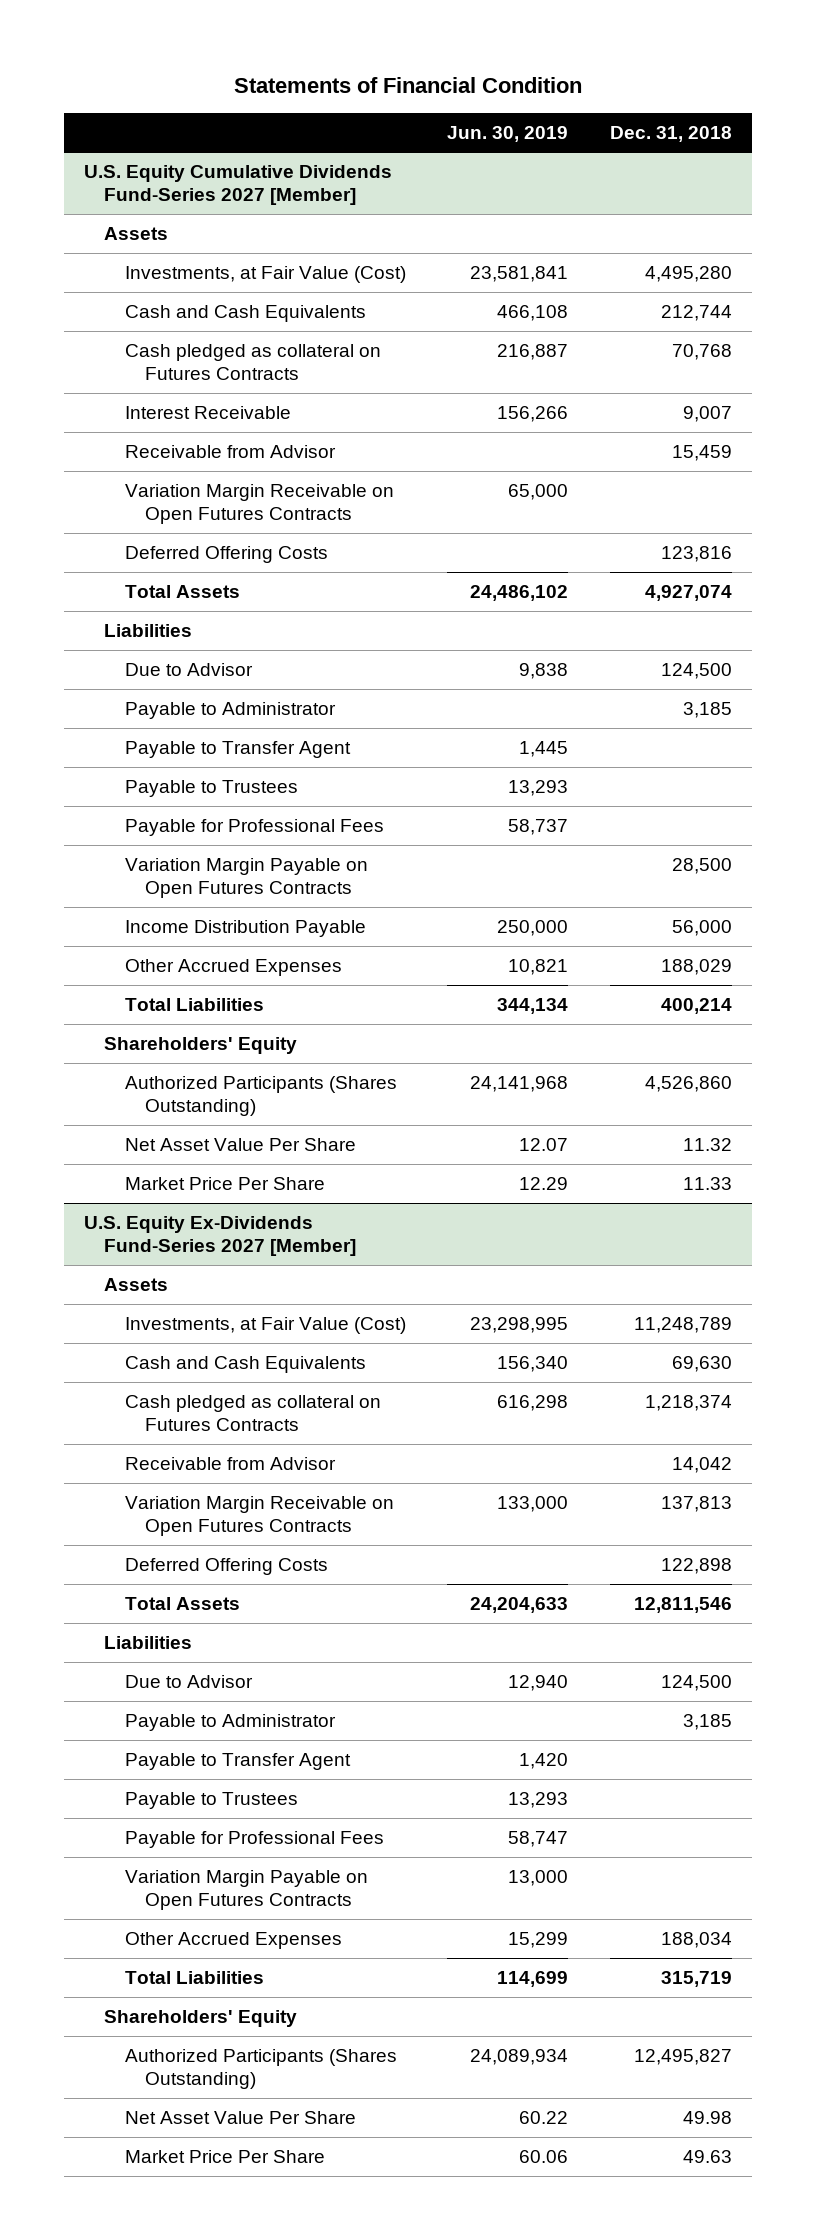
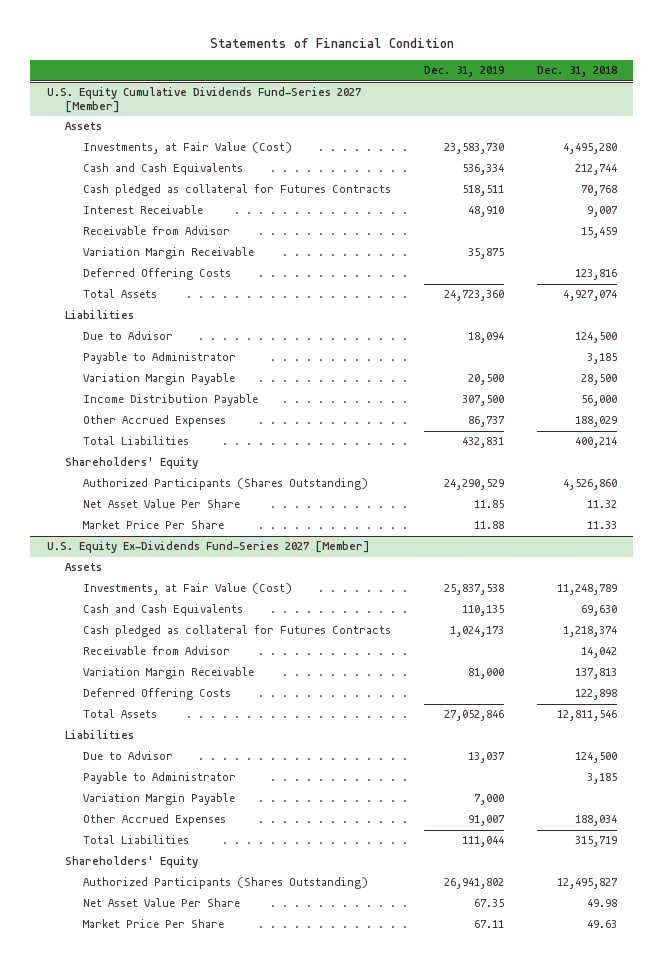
[447,125,569,142] Jun. 30, 2019 -> none
none -> [424,66,505,78] Dec. 31, 2019
[124,343,381,381] Cash pledged as collateral on Futures Contracts -> [83,184,392,197] Cash pledged as collateral for Futures Contracts
[124,483,394,525] Variation Margin Receivable on Open Futures Contracts -> [83,247,255,260] Variation Margin Receivable
[124,740,351,758] Payable to Transfer Agent -> none
[124,779,298,797] Payable to Trustees -> none
[124,818,384,836] Payable for Professional Fees -> none
[124,857,368,899] Variation Margin Payable on Open Futures Contracts -> [83,373,236,386] Variation Margin Payable
[124,1394,381,1432] Cash pledged as collateral on Futures Contracts -> [83,625,392,638] Cash pledged as collateral for Futures Contracts
[124,1495,394,1537] Variation Margin Receivable on Open Futures Contracts -> [83,667,255,680] Variation Margin Receivable
[124,1752,351,1770] Payable to Transfer Agent -> none
[124,1791,298,1809] Payable to Trustees -> none
[124,1830,384,1848] Payable for Professional Fees -> none
[124,1869,368,1911] Variation Margin Payable on Open Futures Contracts -> [83,793,236,806] Variation Margin Payable

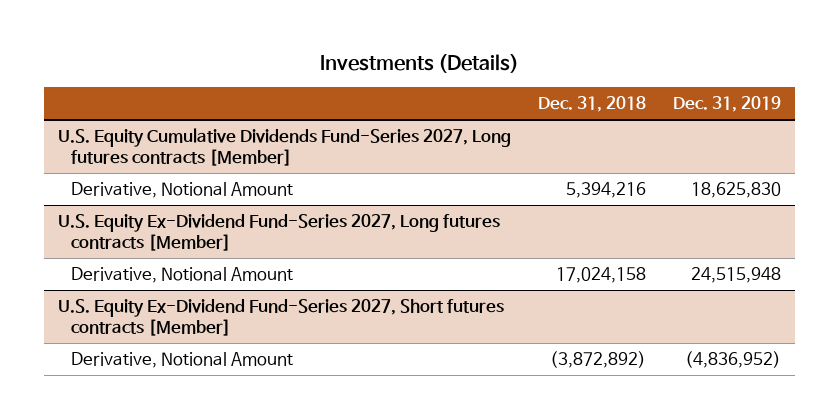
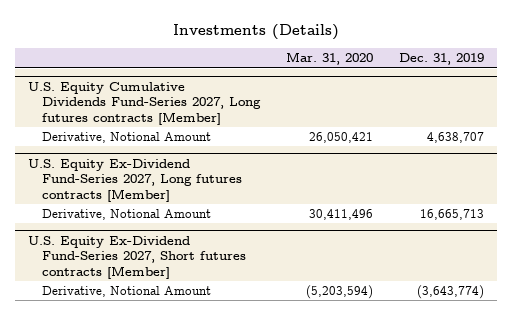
[538,96,647,113] Dec. 31, 2018 -> none
none -> [285,52,373,66] Mar. 31, 2020
[691,182,782,199] 18,625,830 -> [427,132,485,144] 4,638,707
[691,267,782,284] 24,515,948 -> [420,209,485,221] 16,665,713
[685,351,782,369] (4,836,952) -> [417,285,485,300] (3,643,774)

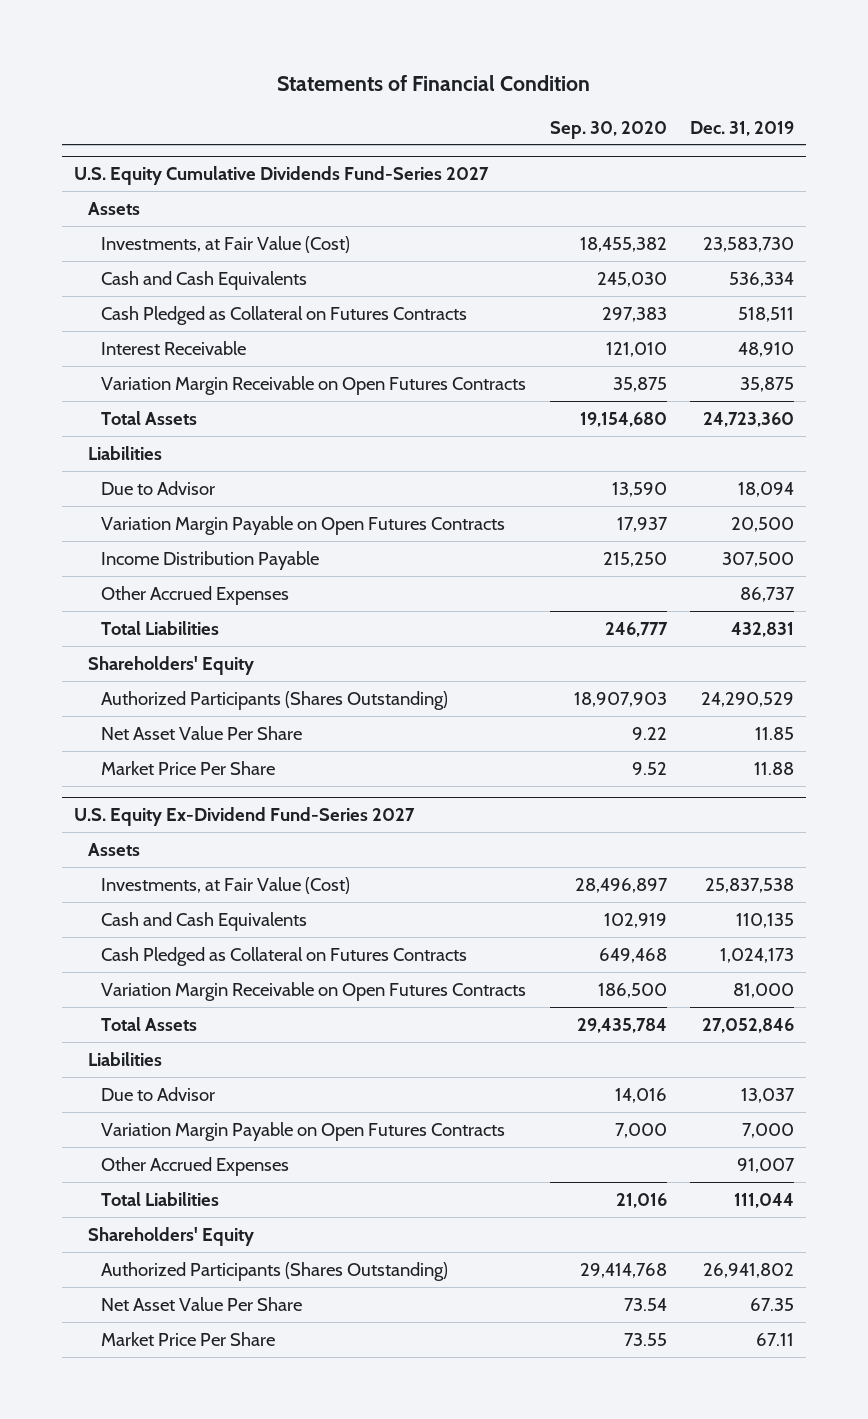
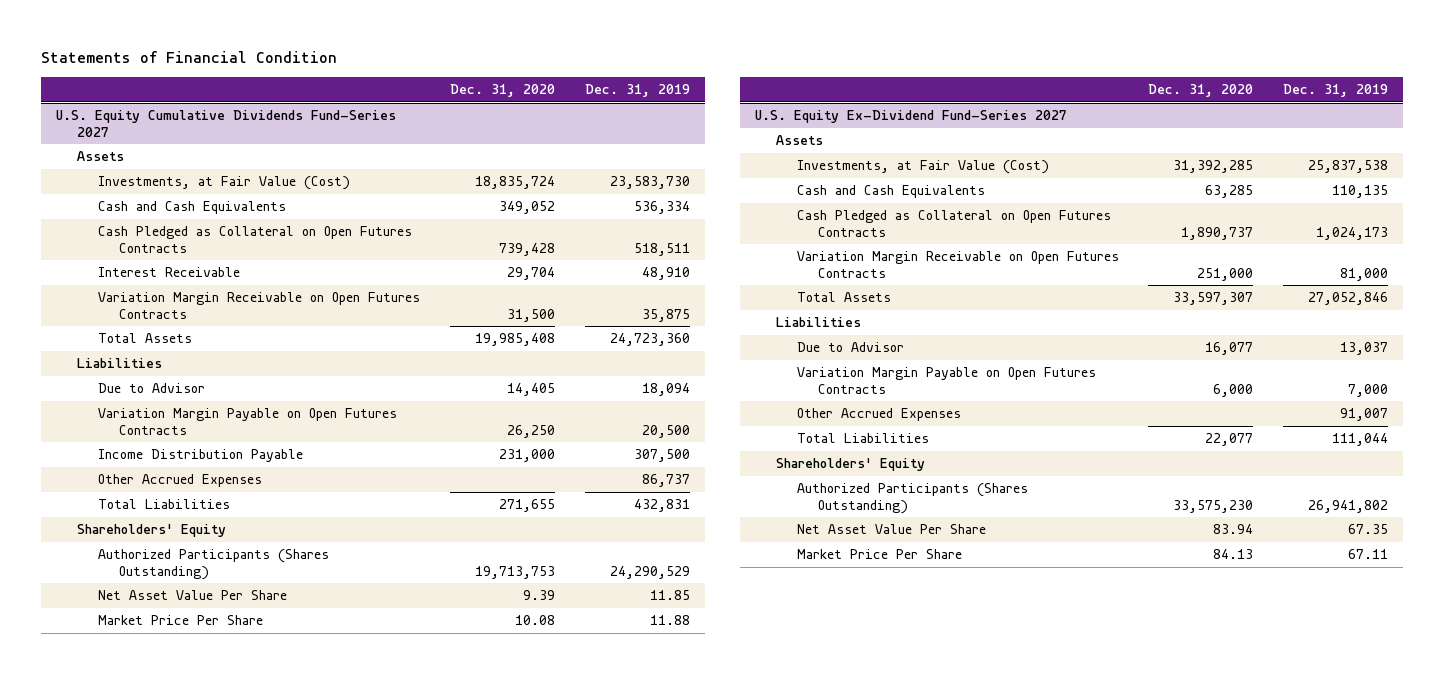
[549,120,667,139] Sep. 30, 2020 -> none
none -> [450,84,556,98] Dec. 31, 2020
[101,305,468,325] Cash Pledged as Collateral on Futures Contracts -> [98,226,413,253] Cash Pledged as Collateral on Open Futures Contracts
[101,946,468,966] Cash Pledged as Collateral on Futures Contracts -> [796,210,1111,237] Cash Pledged as Collateral on Open Futures Contracts

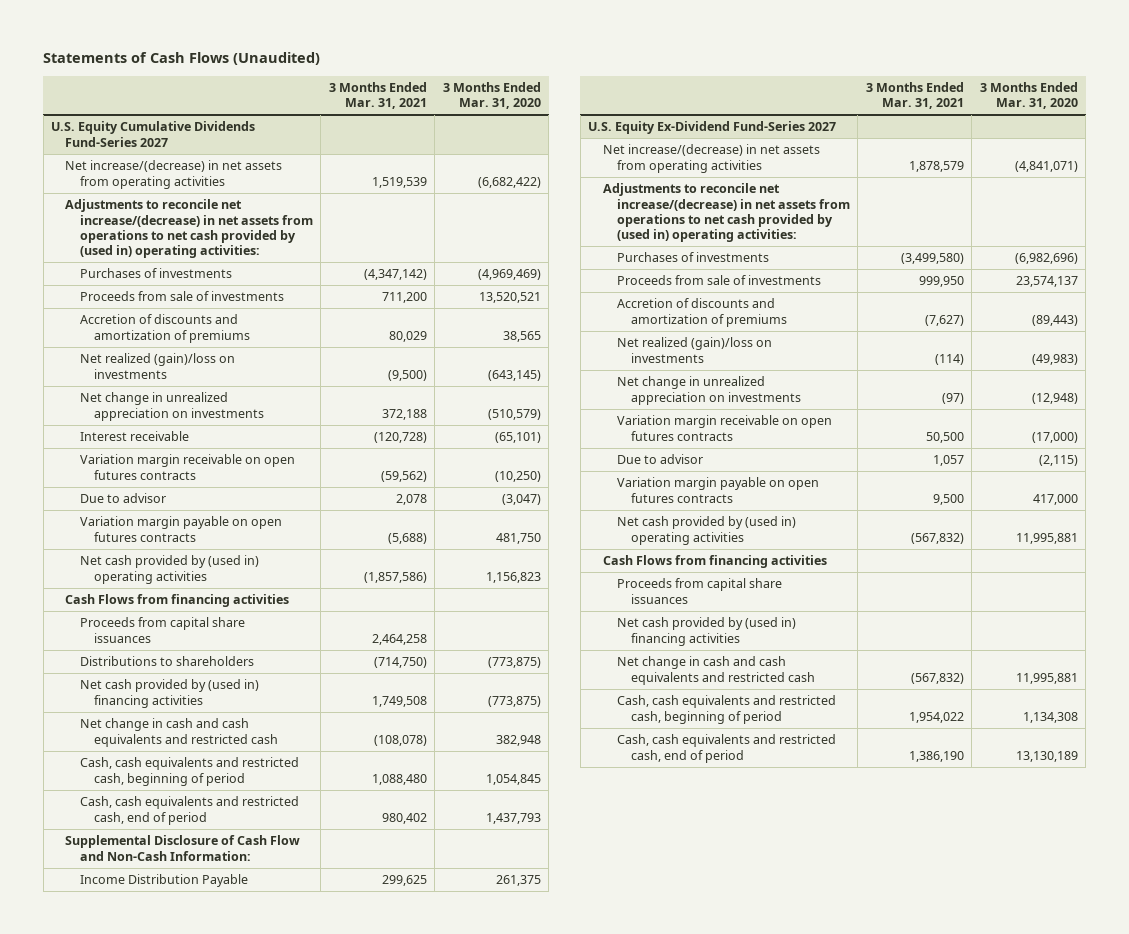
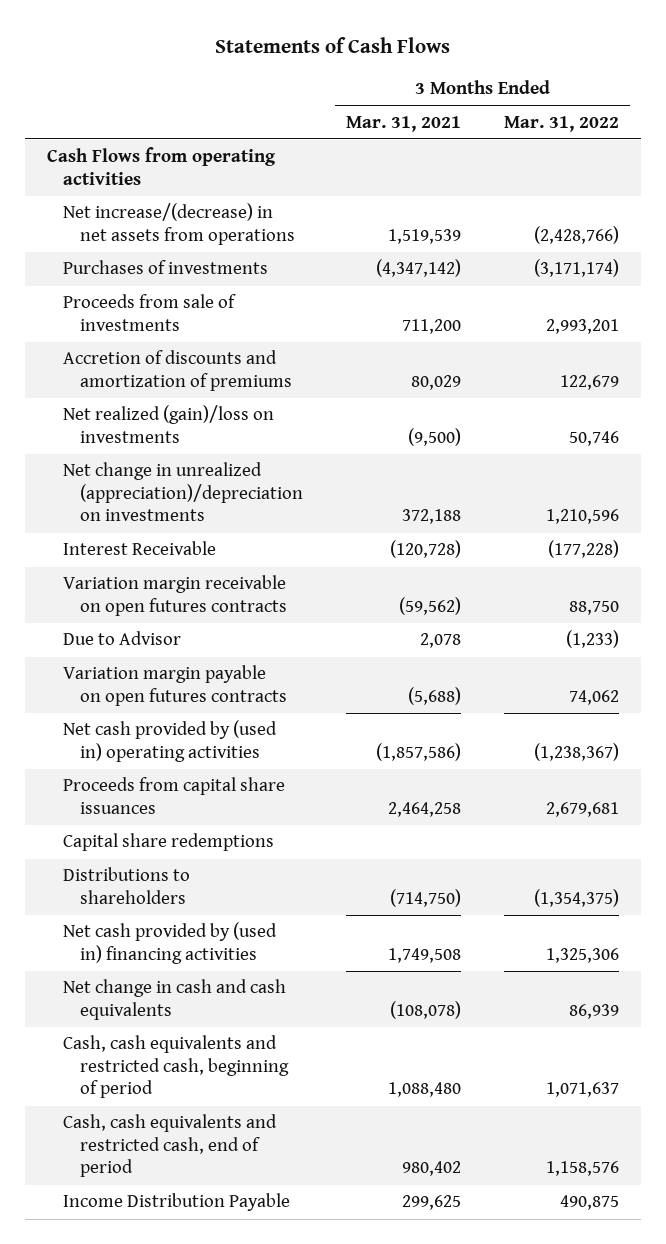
[43,51,321,65] Statements of Cash Flows (Unaudited) -> [214,37,450,54] Statements of Cash Flows
[442,81,541,110] 3 Months Ended Mar. 31, 2020 -> none
none -> [504,115,620,132] Mar. 31, 2022
[51,121,256,147] U.S. Equity Cumulative Dividends Fund-Series 2027 -> none
[65,199,313,259] Adjustments to reconcile net increase/(decrease) in net assets from operations to net cash provided by (used in) operating activities: -> none
none -> [46,147,276,185] Cash Flows from operating activities
[65,160,283,189] Net increase/(decrease) in net assets from operating activities -> [63,203,295,245] Net increase/(decrease) in net assets from operations
[79,392,264,421] Net change in unrealized appreciation on investments -> [63,462,303,522] Net change in unrealized (appreciation)/depreciation on investments
[79,431,189,442] Interest receivable -> [63,541,217,556] Interest Receivable
[79,493,166,504] Due to advisor -> [63,631,182,646] Due to Advisor
[65,594,290,608] Cash Flows from financing activities -> none
none -> [63,833,275,852] Capital share redemptions
[79,718,278,747] Net change in cash and cash equivalents and restricted cash -> [63,979,287,1020] Net change in cash and cash equivalents
[65,835,301,861] Supplemental Disclosure of Cash Flow and Non-Cash Information: -> none
[588,121,837,135] U.S. Equity Ex-Dividend Fund-Series 2027 -> none
[602,144,820,173] Net increase/(decrease) in net assets from operating activities -> none
[602,183,850,243] Adjustments to reconcile net increase/(decrease) in net assets from operations to net cash provided by (used in) operating activities: -> none
[616,252,769,263] Purchases of investments -> none
[616,275,821,286] Proceeds from sale of investments -> none
[616,298,788,327] Accretion of discounts and amortization of premiums -> none
[616,337,772,363] Net realized (gain)/loss on investments -> none
[616,376,802,405] Net change in unrealized appreciation on investments -> none
[616,415,832,441] Variation margin receivable on open futures contracts -> none
[616,454,703,465] Due to advisor -> none
[616,477,819,503] Variation margin payable on open futures contracts -> none
[616,516,796,545] Net cash provided by (used in) operating activities -> none
[602,555,827,569] Cash Flows from financing activities -> none
[616,578,782,604] Proceeds from capital share issuances -> none
[616,617,796,646] Net cash provided by (used in) financing activities -> none
[616,656,816,685] Net change in cash and cash equivalents and restricted cash -> none
[616,695,836,724] Cash, cash equivalents and restricted cash, beginning of period -> none
[616,734,836,763] Cash, cash equivalents and restricted cash, end of period -> none

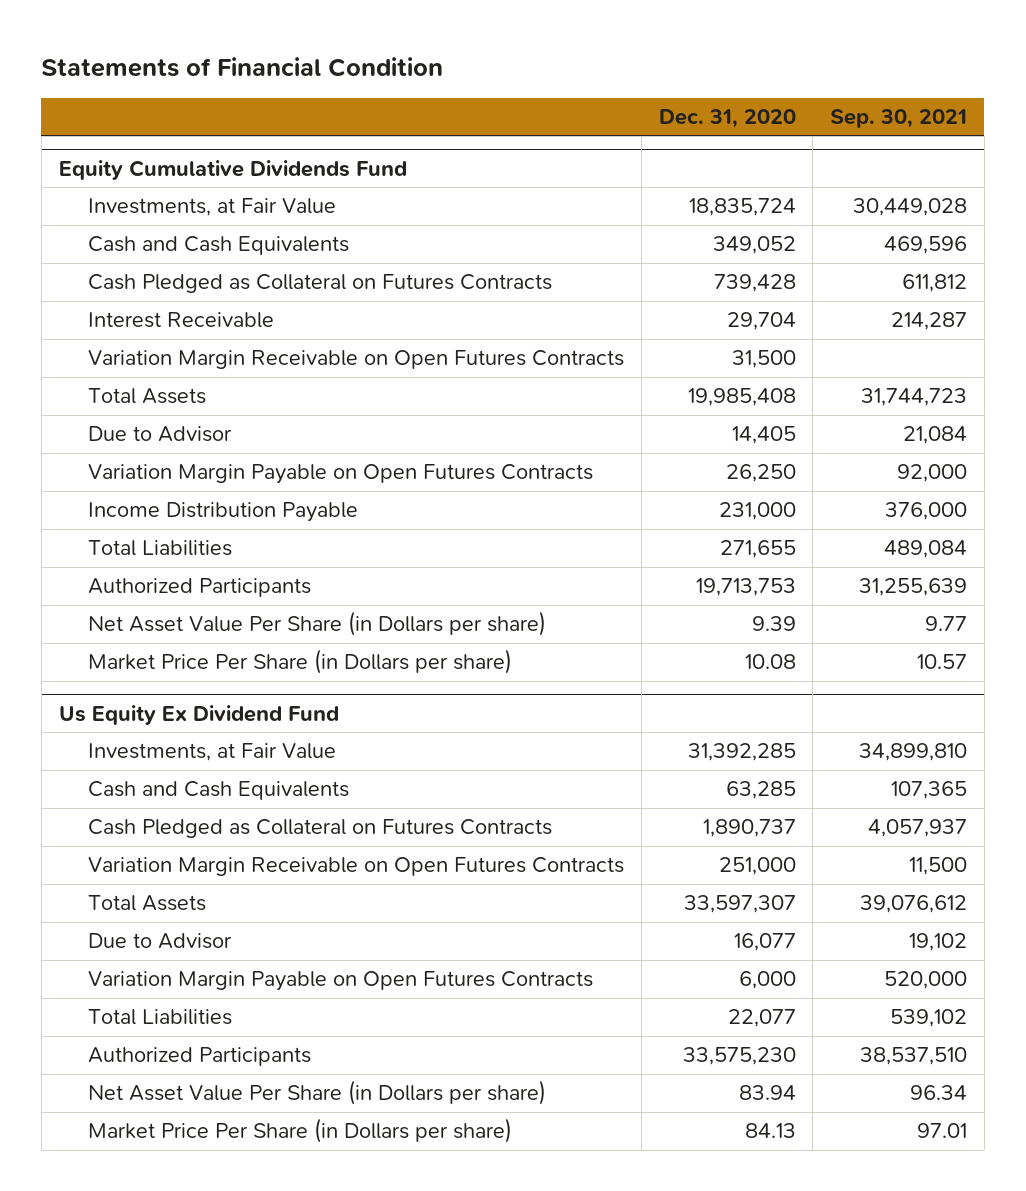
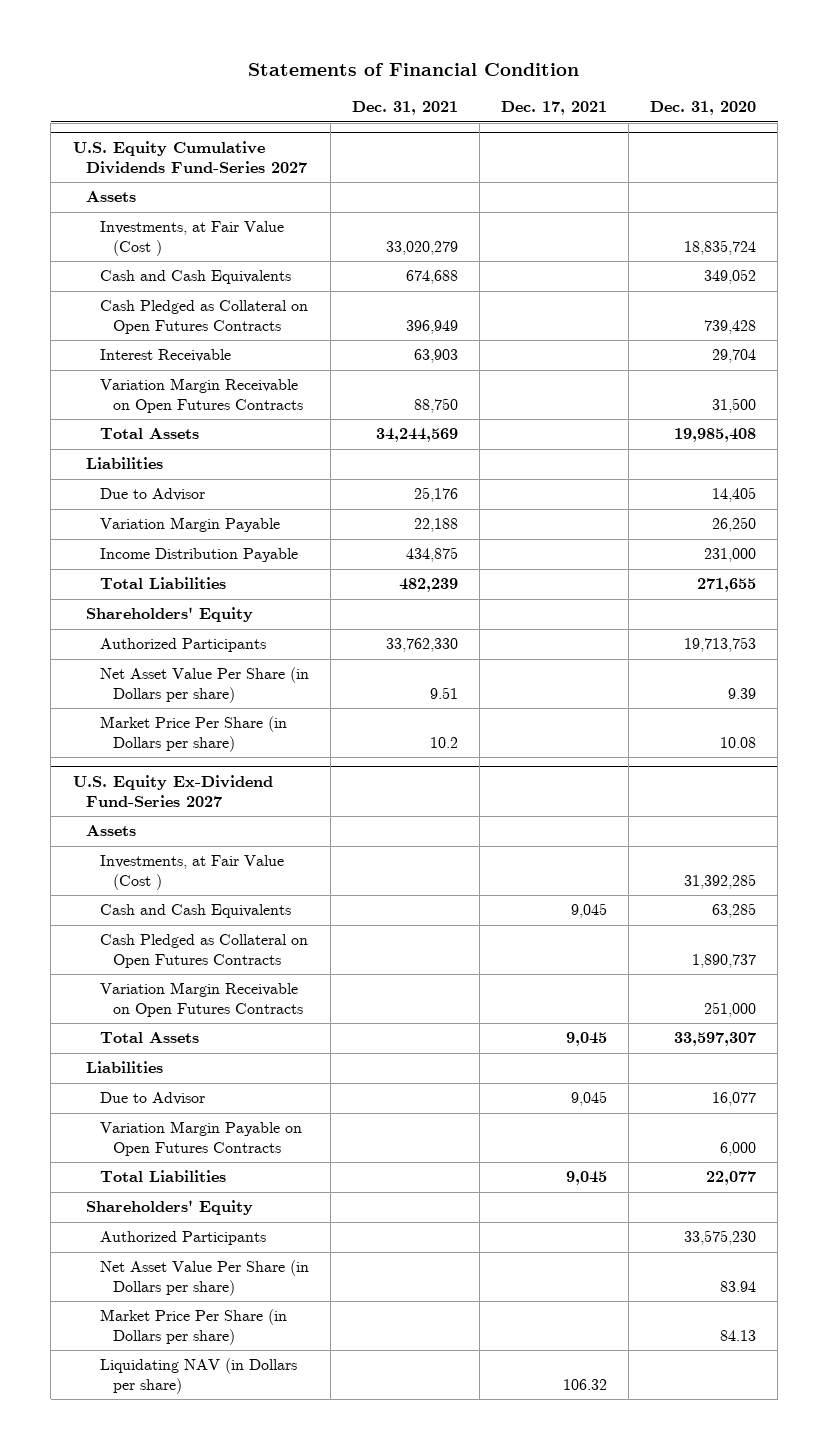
[830,108,968,128] Sep. 30, 2021 -> none
none -> [351,101,458,116] Dec. 31, 2021
none -> [500,101,607,116] Dec. 17, 2021
[58,159,407,180] Equity Cumulative Dividends Fund -> [72,141,308,174] U.S. Equity Cumulative Dividends Fund-Series 2027
none -> [86,191,137,203] Assets
[87,198,336,217] Investments, at Fair Value -> [99,221,284,256] Investments, at Fair Value (Cost )
[87,274,552,294] Cash Pledged as Collateral on Futures Contracts -> [99,300,308,334] Cash Pledged as Collateral on Open Futures Contracts
none -> [86,457,164,470] Liabilities
[87,464,593,485] Variation Margin Payable on Open Futures Contracts -> [99,517,280,533] Variation Margin Payable
none -> [86,607,254,623] Shareholders' Equity
[58,704,339,725] Us Equity Ex Dividend Fund -> [72,775,273,807] U.S. Equity Ex-Dividend Fund-Series 2027
none -> [86,825,137,837] Assets
[87,743,336,762] Investments, at Fair Value -> [99,855,284,890] Investments, at Fair Value (Cost )
[87,819,552,839] Cash Pledged as Collateral on Futures Contracts -> [99,934,308,968] Cash Pledged as Collateral on Open Futures Contracts
none -> [86,1061,164,1074] Liabilities
none -> [86,1200,254,1216] Shareholders' Equity
none -> [99,1358,297,1394] Liquidating NAV (in Dollars per share)

